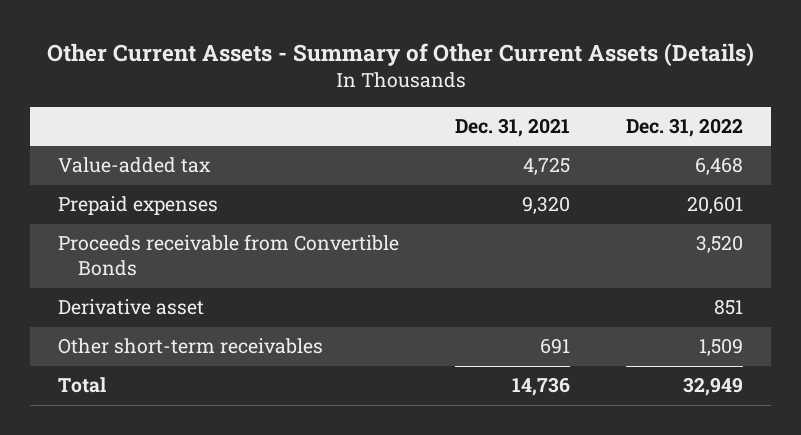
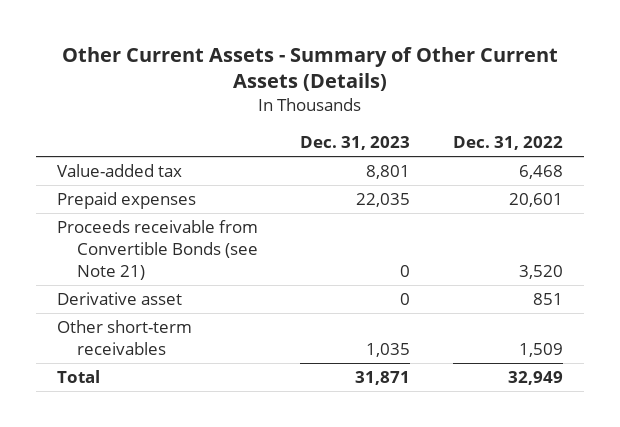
[455,118,571,138] Dec. 31, 2021 -> none
none -> [300,136,411,151] Dec. 31, 2023
[58,234,400,277] Proceeds receivable from Convertible Bonds -> [56,220,258,280] Proceeds receivable from Convertible Bonds (see Note 21)

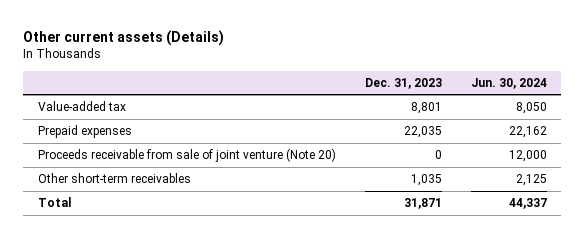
[61,47,558,92] Other Current Assets - Summary of Other Current Assets (Details) -> [23,30,225,47] Other current assets (Details)
[452,136,563,151] Dec. 31, 2022 -> none
none -> [470,77,547,89] Jun. 30, 2024
[56,292,182,306] Derivative asset -> none
[56,220,258,280] Proceeds receivable from Convertible Bonds (see Note 21) -> [37,148,336,163] Proceeds receivable from sale of joint venture (Note 20)

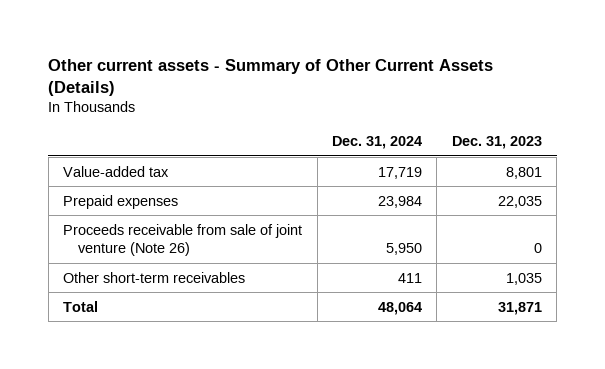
[23,30,225,47] Other current assets (Details) -> [48,58,494,96] Other current assets - Summary of Other Current Assets (Details)
[470,77,547,89] Jun. 30, 2024 -> none
none -> [331,135,422,149] Dec. 31, 2024
[37,148,336,163] Proceeds receivable from sale of joint venture (Note 20) -> [63,223,303,257] Proceeds receivable from sale of joint venture (Note 26)

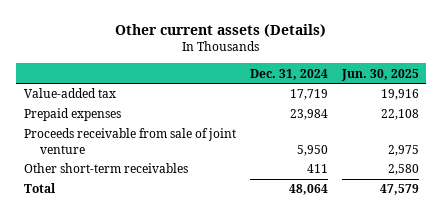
[48,58,494,96] Other current assets - Summary of Other Current Assets (Details) -> [115,24,327,38] Other current assets (Details)
[451,135,542,149] Dec. 31, 2023 -> none
none -> [341,68,420,81] Jun. 30, 2025
[63,223,303,257] Proceeds receivable from sale of joint venture (Note 26) -> [23,128,236,154] Proceeds receivable from sale of joint venture

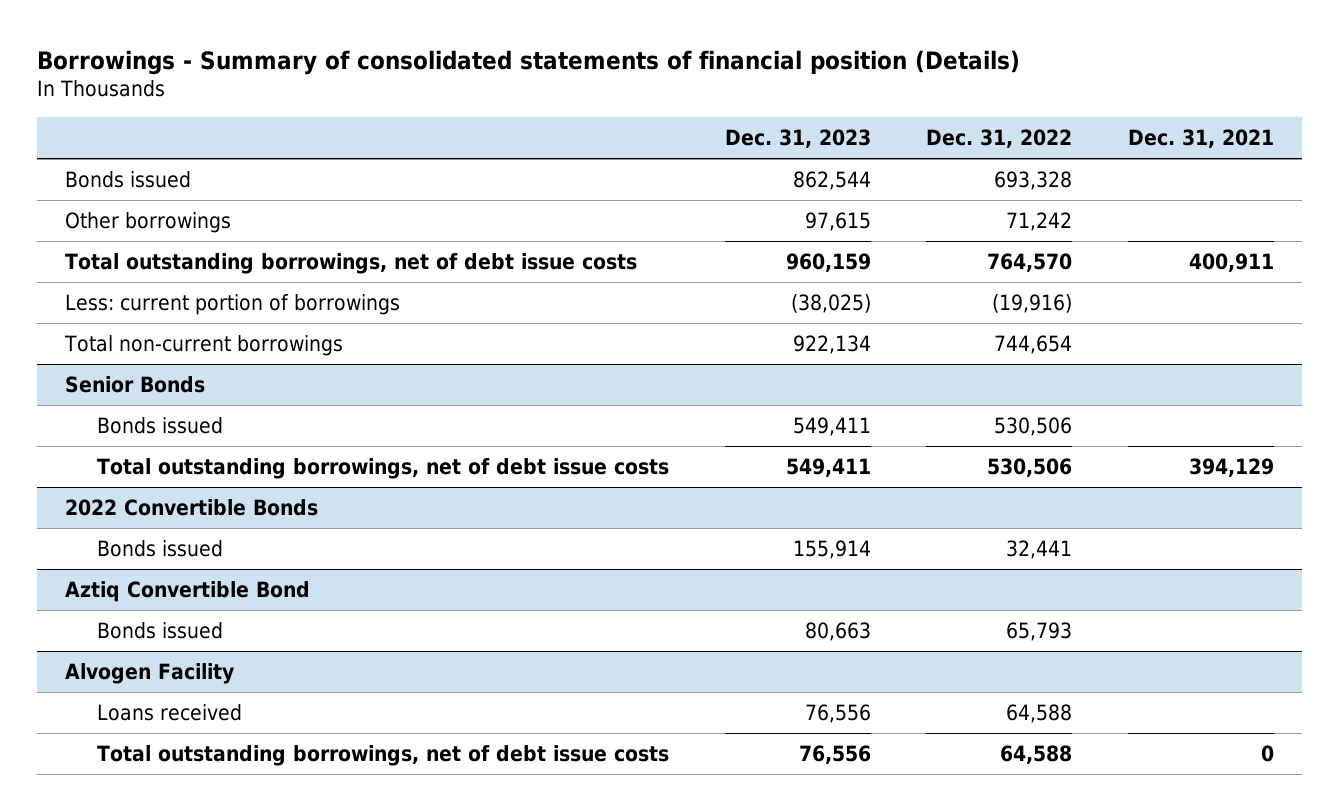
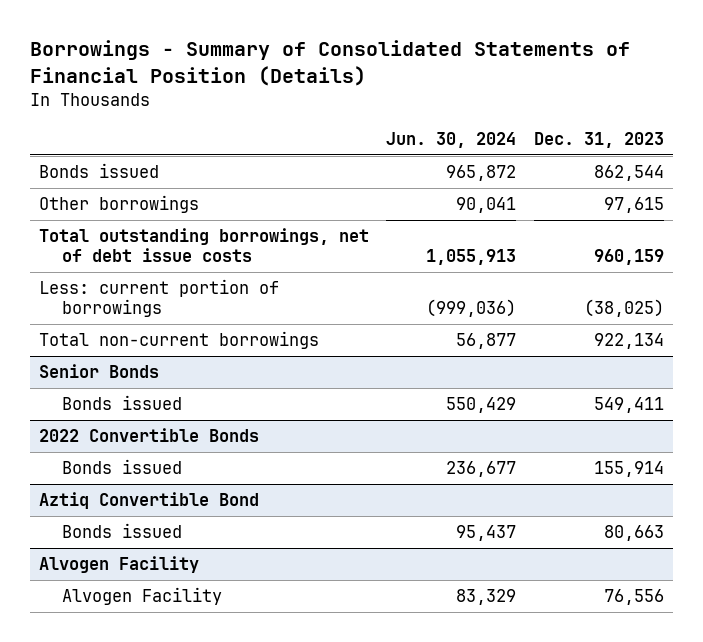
[37,50,1021,76] Borrowings - Summary of consolidated statements of financial position (Details) -> [29,40,630,86] Borrowings - Summary of Consolidated Statements of Financial Position (Details)
[926,128,1073,148] Dec. 31, 2022 -> none
[1128,128,1275,148] Dec. 31, 2021 -> none
none -> [386,131,517,148] Jun. 30, 2024
[97,458,670,480] Total outstanding borrowings, net of debt issue costs -> none
[97,745,670,767] Total outstanding borrowings, net of debt issue costs -> none
[97,704,243,722] Loans received -> [62,587,223,606] Alvogen Facility

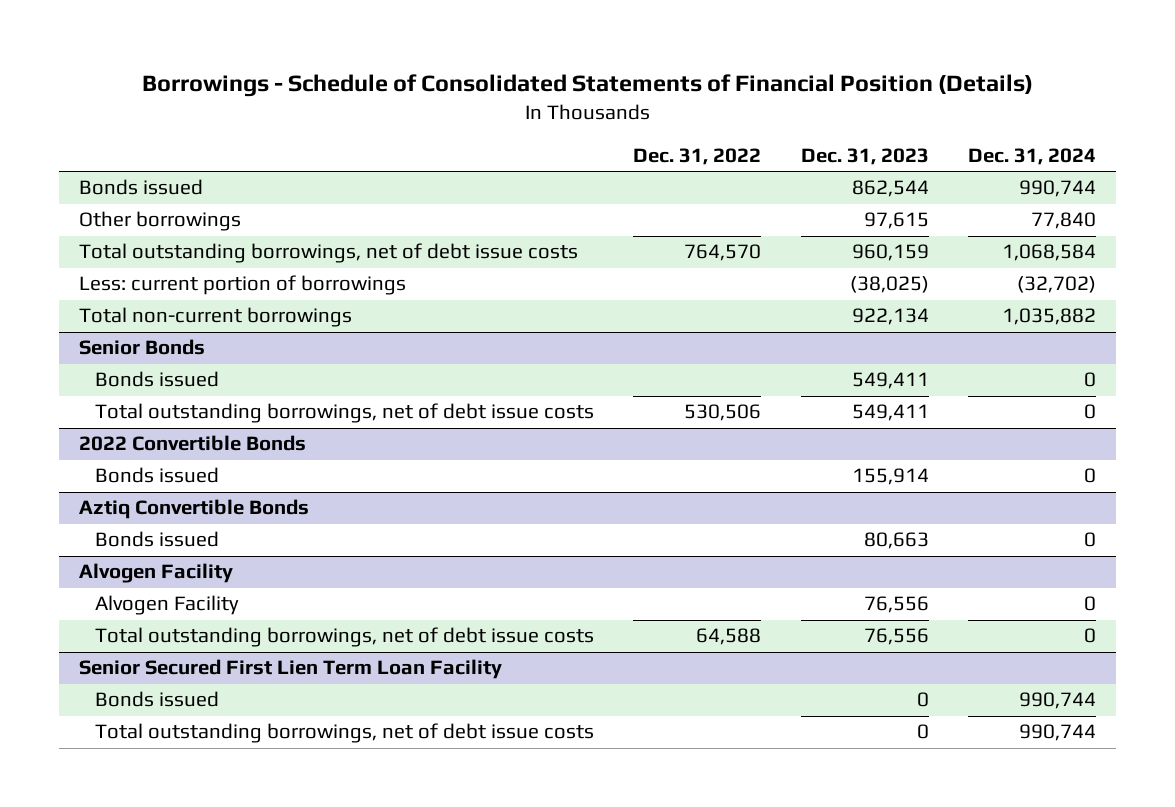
[29,40,630,86] Borrowings - Summary of Consolidated Statements of Financial Position (Details) -> [141,74,1033,98] Borrowings - Schedule of Consolidated Statements of Financial Position (Details)
[386,131,517,148] Jun. 30, 2024 -> none
none -> [633,148,762,166] Dec. 31, 2022
none -> [968,148,1097,166] Dec. 31, 2024
none -> [94,403,594,424] Total outstanding borrowings, net of debt issue costs
[38,492,259,510] Aztiq Convertible Bond -> [79,499,310,520] Aztiq Convertible Bonds
none -> [94,627,594,648] Total outstanding borrowings, net of debt issue costs
none -> [79,659,503,680] Senior Secured First Lien Term Loan Facility
none -> [94,691,219,708] Bonds issued
none -> [94,723,594,744] Total outstanding borrowings, net of debt issue costs

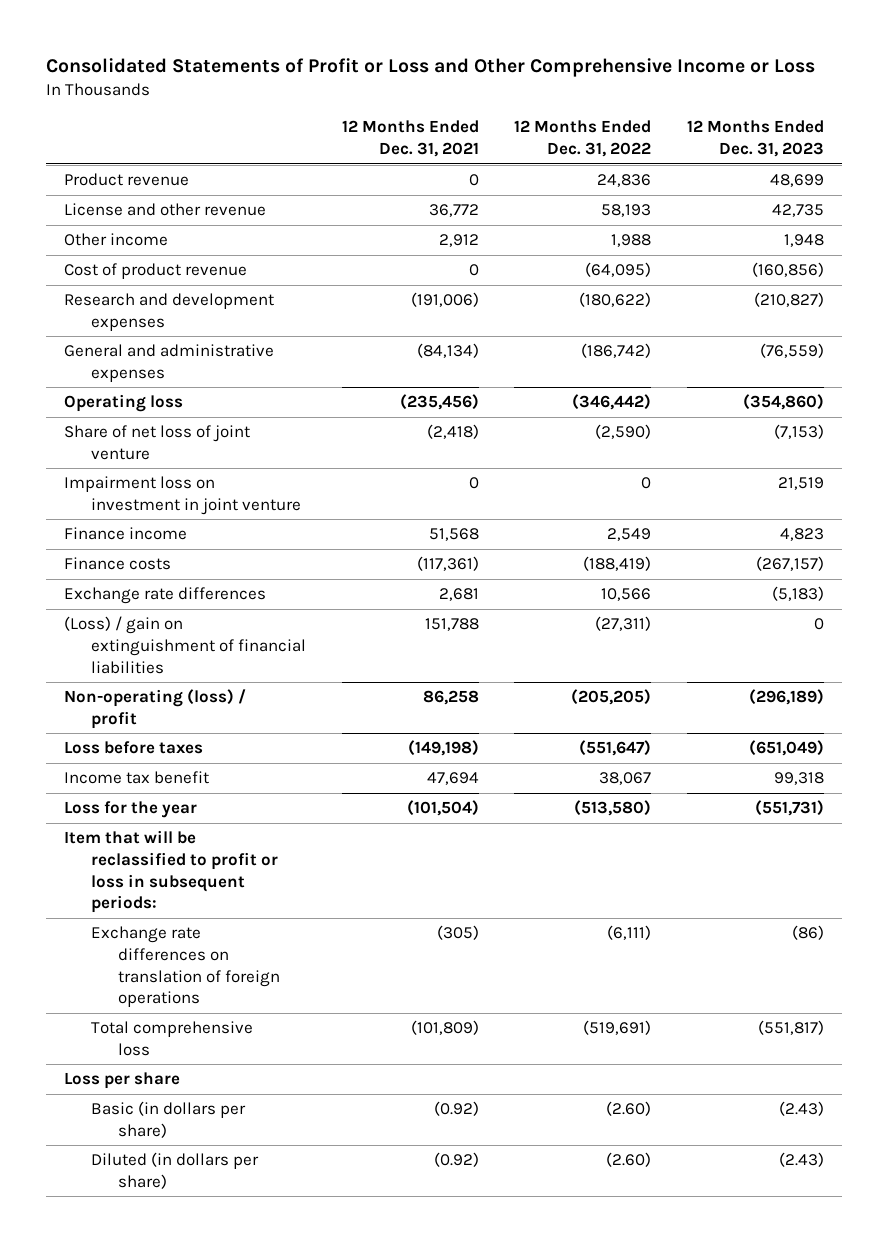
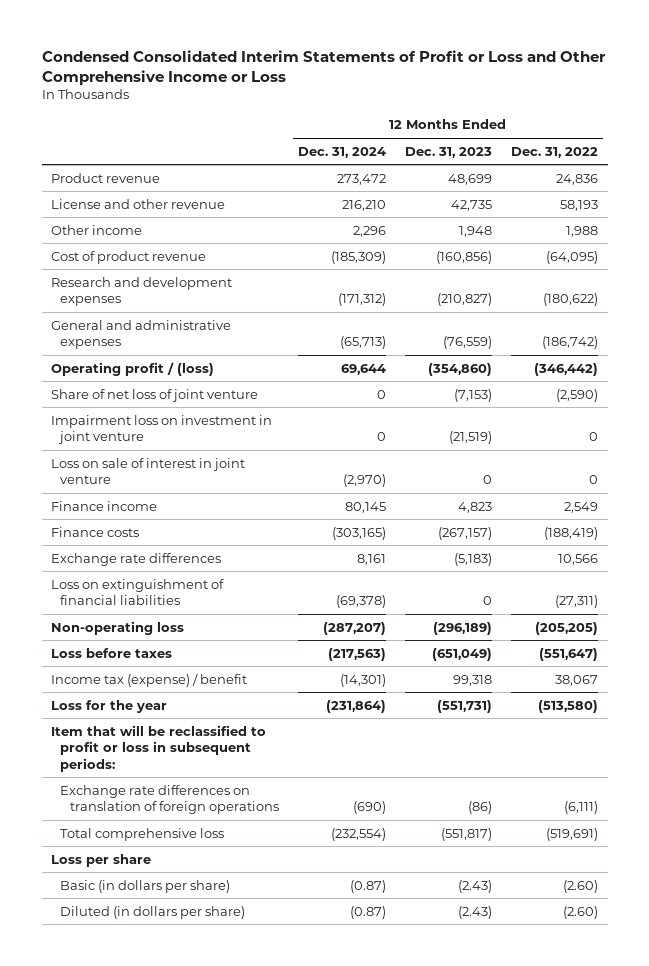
[46,58,816,78] Consolidated Statements of Profit or Loss and Other Comprehensive Income or Loss -> [41,49,606,85] Condensed Consolidated Interim Statements of Profit or Loss and Other Comprehensive Income or Loss
[341,120,479,158] 12 Months Ended Dec. 31, 2021 -> none
none -> [297,146,386,158] Dec. 31, 2024
[63,394,183,413] Operating loss -> [51,361,215,376] Operating profit / (loss)
[778,477,825,491] 21,519 -> [448,431,492,445] (21,519)
none -> [51,457,246,485] Loss on sale of interest in joint venture
[63,616,306,674] (Loss) / gain on extinguishment of financial liabilities -> [51,578,225,606] Loss on extinguishment of financial liabilities
[63,689,246,729] Non-operating (loss) / profit -> [51,620,185,635] Non-operating loss
[63,771,209,785] Income tax benefit -> [51,672,248,687] Income tax (expense) / benefit

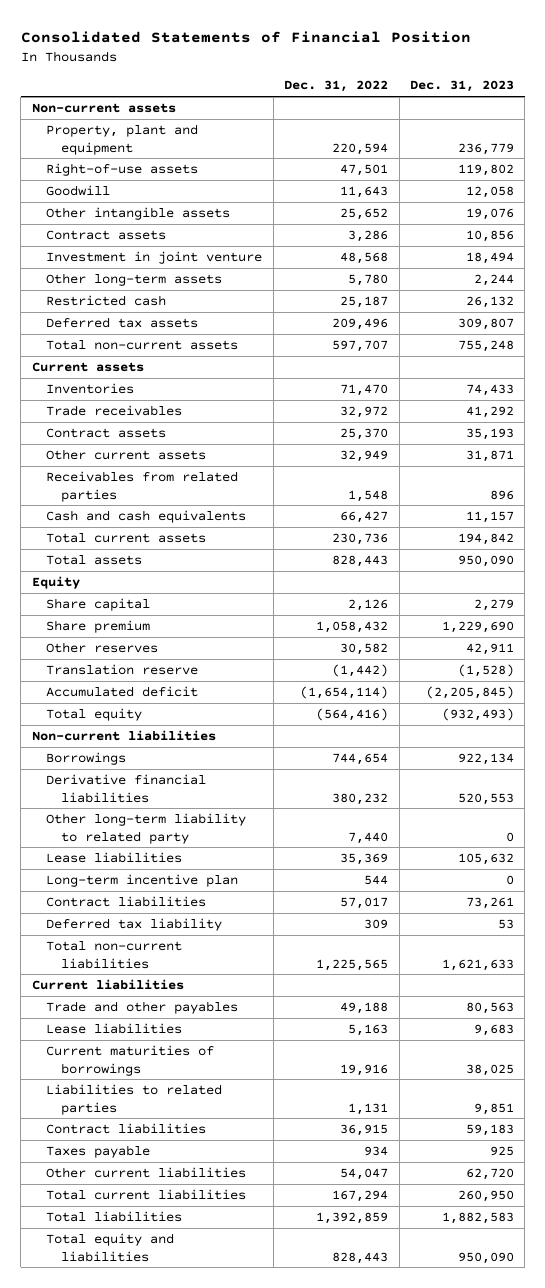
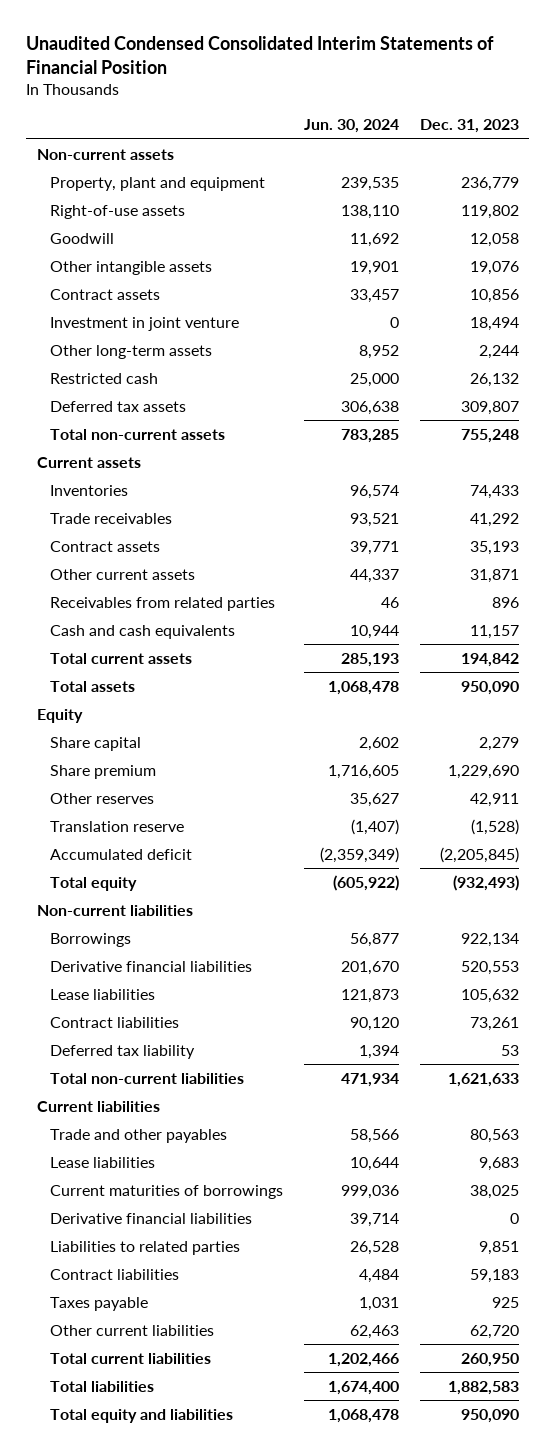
[20,31,471,44] Consolidated Statements of Financial Position -> [26,36,495,75] Unaudited Condensed Consolidated Interim Statements of Financial Position
[284,80,389,93] Dec. 31, 2022 -> none
none -> [303,119,399,134] Jun. 30, 2024
[46,812,247,844] Other long-term liability to related party -> none
[46,873,239,887] Long-term incentive plan -> none
none -> [49,1212,252,1224] Derivative financial liabilities

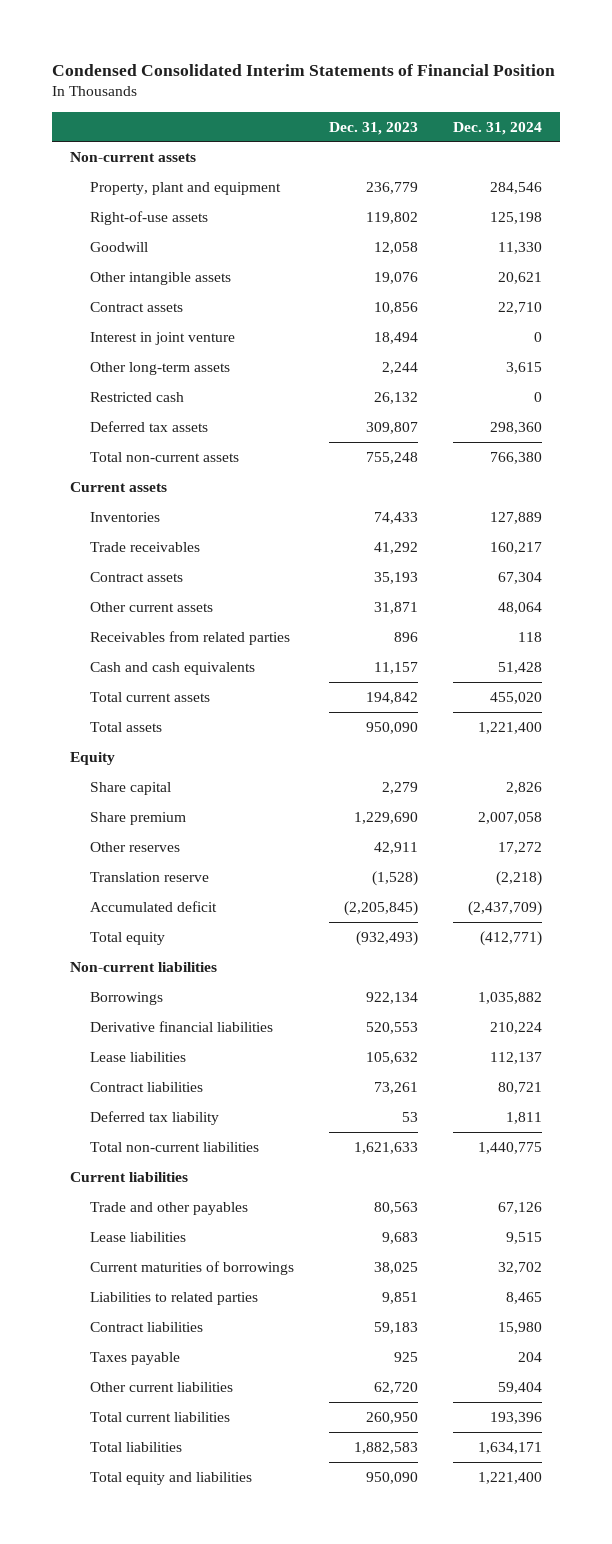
[26,36,495,75] Unaudited Condensed Consolidated Interim Statements of Financial Position -> [52,63,556,76] Condensed Consolidated Interim Statements of Financial Position
[303,119,399,134] Jun. 30, 2024 -> none
none -> [453,121,543,135] Dec. 31, 2024
[49,316,239,331] Investment in joint venture -> [90,331,236,345] Interest in joint venture
[49,1212,252,1224] Derivative financial liabilities -> none

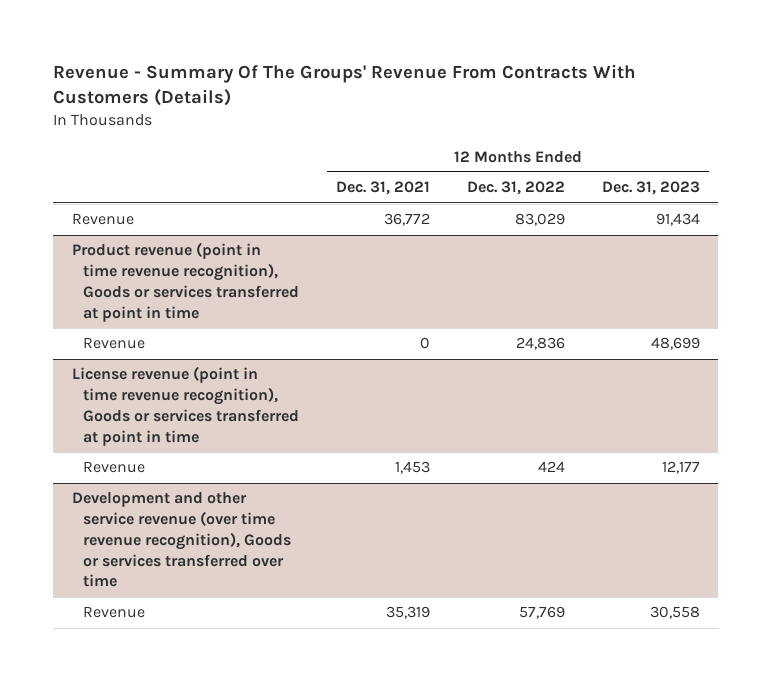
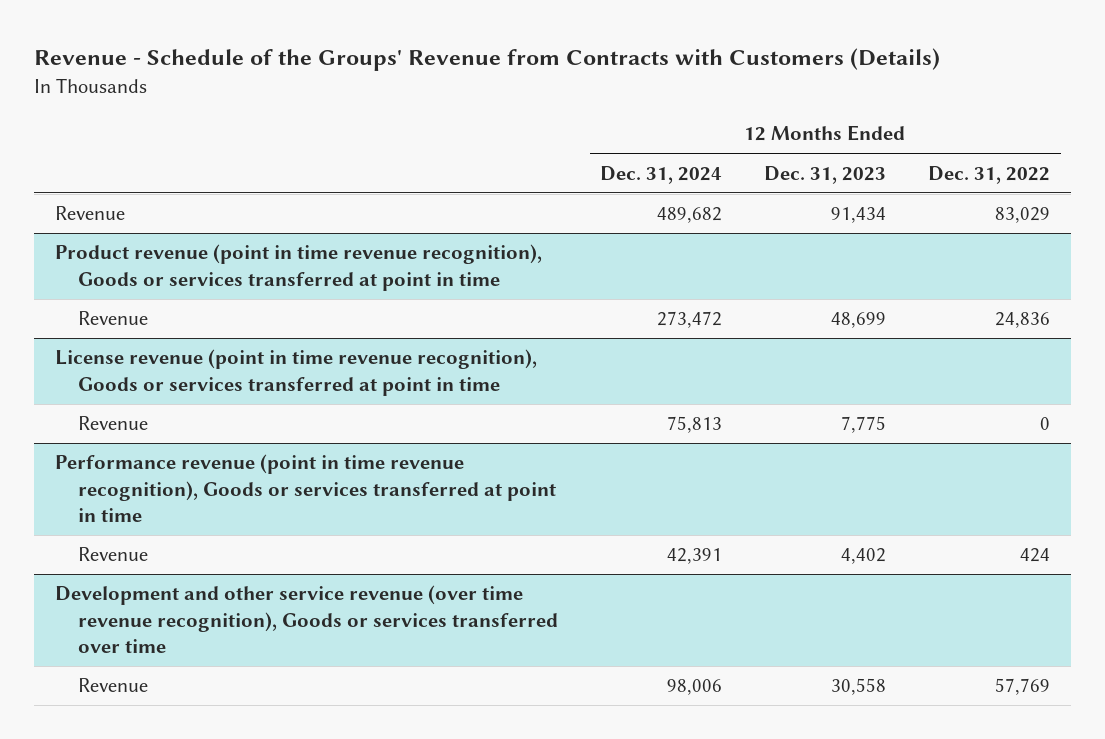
[53,64,637,107] Revenue - Summary Of The Groups' Revenue From Contracts With Customers (Details) -> [33,48,940,72] Revenue - Schedule of the Groups' Revenue from Contracts with Customers (Details)
[336,181,431,196] Dec. 31, 2021 -> none
none -> [600,165,723,184] Dec. 31, 2024
[538,461,566,473] 424 -> [1040,417,1051,431] 0
[661,461,700,475] 12,177 -> [841,416,887,434] 7,775
none -> [54,454,557,523] Performance revenue (point in time revenue recognition), Goods or services transferred at point in time
none -> [78,547,149,562] Revenue

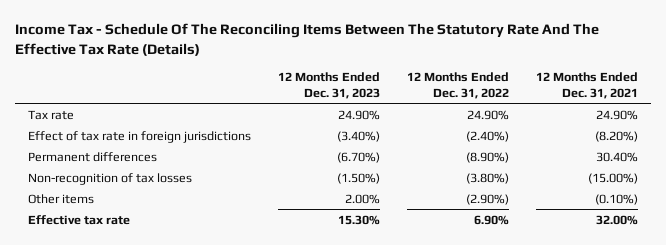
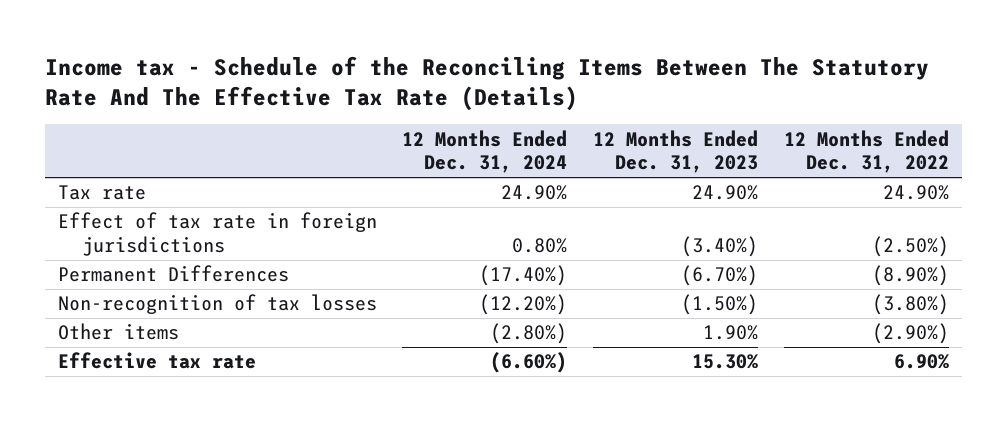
[15,23,600,56] Income Tax - Schedule Of The Reconciling Items Between The Statutory Rate And The Effective Tax Rate (Details) -> [44,55,929,112] Income tax - Schedule of the Reconciling Items Between The Statutory Rate And The Effective Tax Rate (Details)
[535,71,638,99] 12 Months Ended Dec. 31, 2021 -> none
none -> [402,129,568,174] 12 Months Ended Dec. 31, 2024
[465,130,509,142] (2.40%) -> [871,235,949,257] (2.50%)
[28,151,158,162] Permanent differences -> [57,265,289,283] Permanent Differences
[345,193,381,204] 2.00% -> [703,325,759,341] 1.90%

